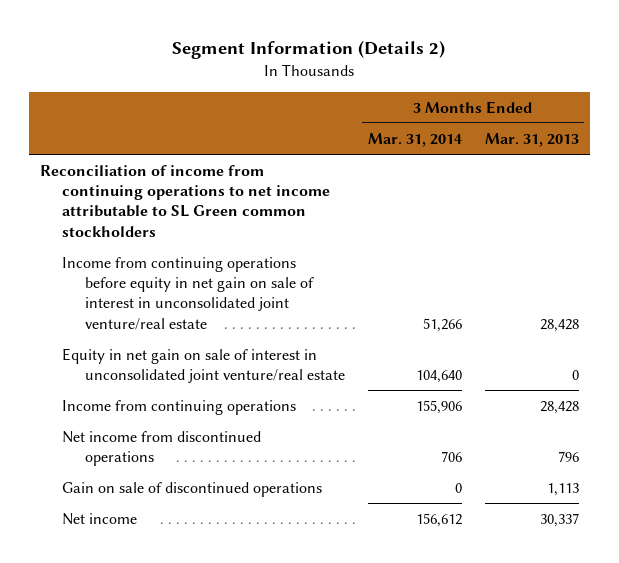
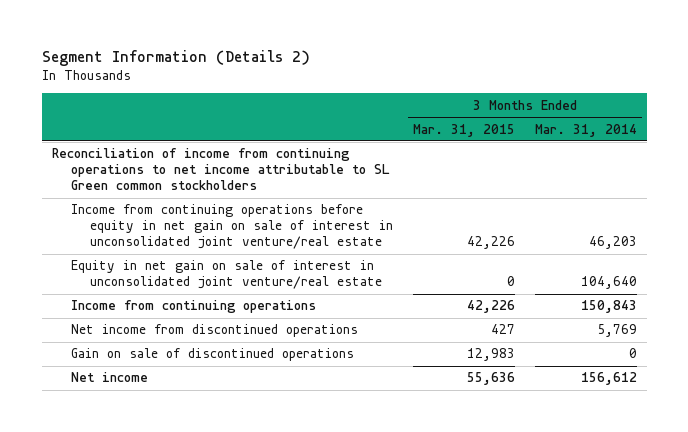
[484,132,579,147] Mar. 31, 2013 -> none
none -> [412,123,515,137] Mar. 31, 2015
[422,317,462,332] 51,266 -> [588,236,637,250] 46,203
[415,399,462,414] 155,906 -> [580,300,637,314] 150,843
[440,451,462,463] 706 -> [596,324,637,338] 5,769

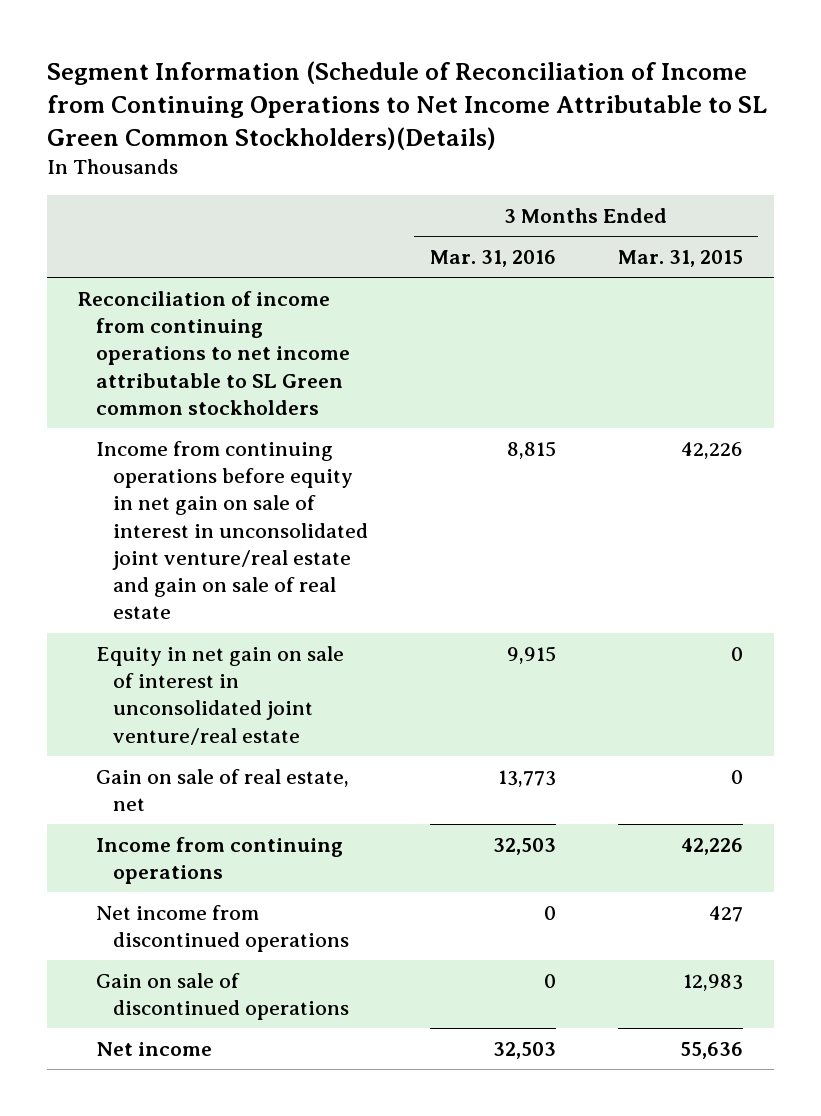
[41,50,310,67] Segment Information (Details 2) -> [47,61,768,150] Segment Information (Schedule of Reconciliation of Income from Continuing Operations to Net Income Attributable to SL Green Common Stockholders)(Details)
[534,123,637,137] Mar. 31, 2014 -> none
none -> [429,250,556,268] Mar. 31, 2016
[70,204,393,250] Income from continuing operations before equity in net gain on sale of interest in unconsolidated joint venture/real estate -> [95,440,368,620] Income from continuing operations before equity in net gain on sale of interest in unconsolidated joint venture/real estate and gain on sale of real estate
none -> [95,768,349,812] Gain on sale of real estate, net

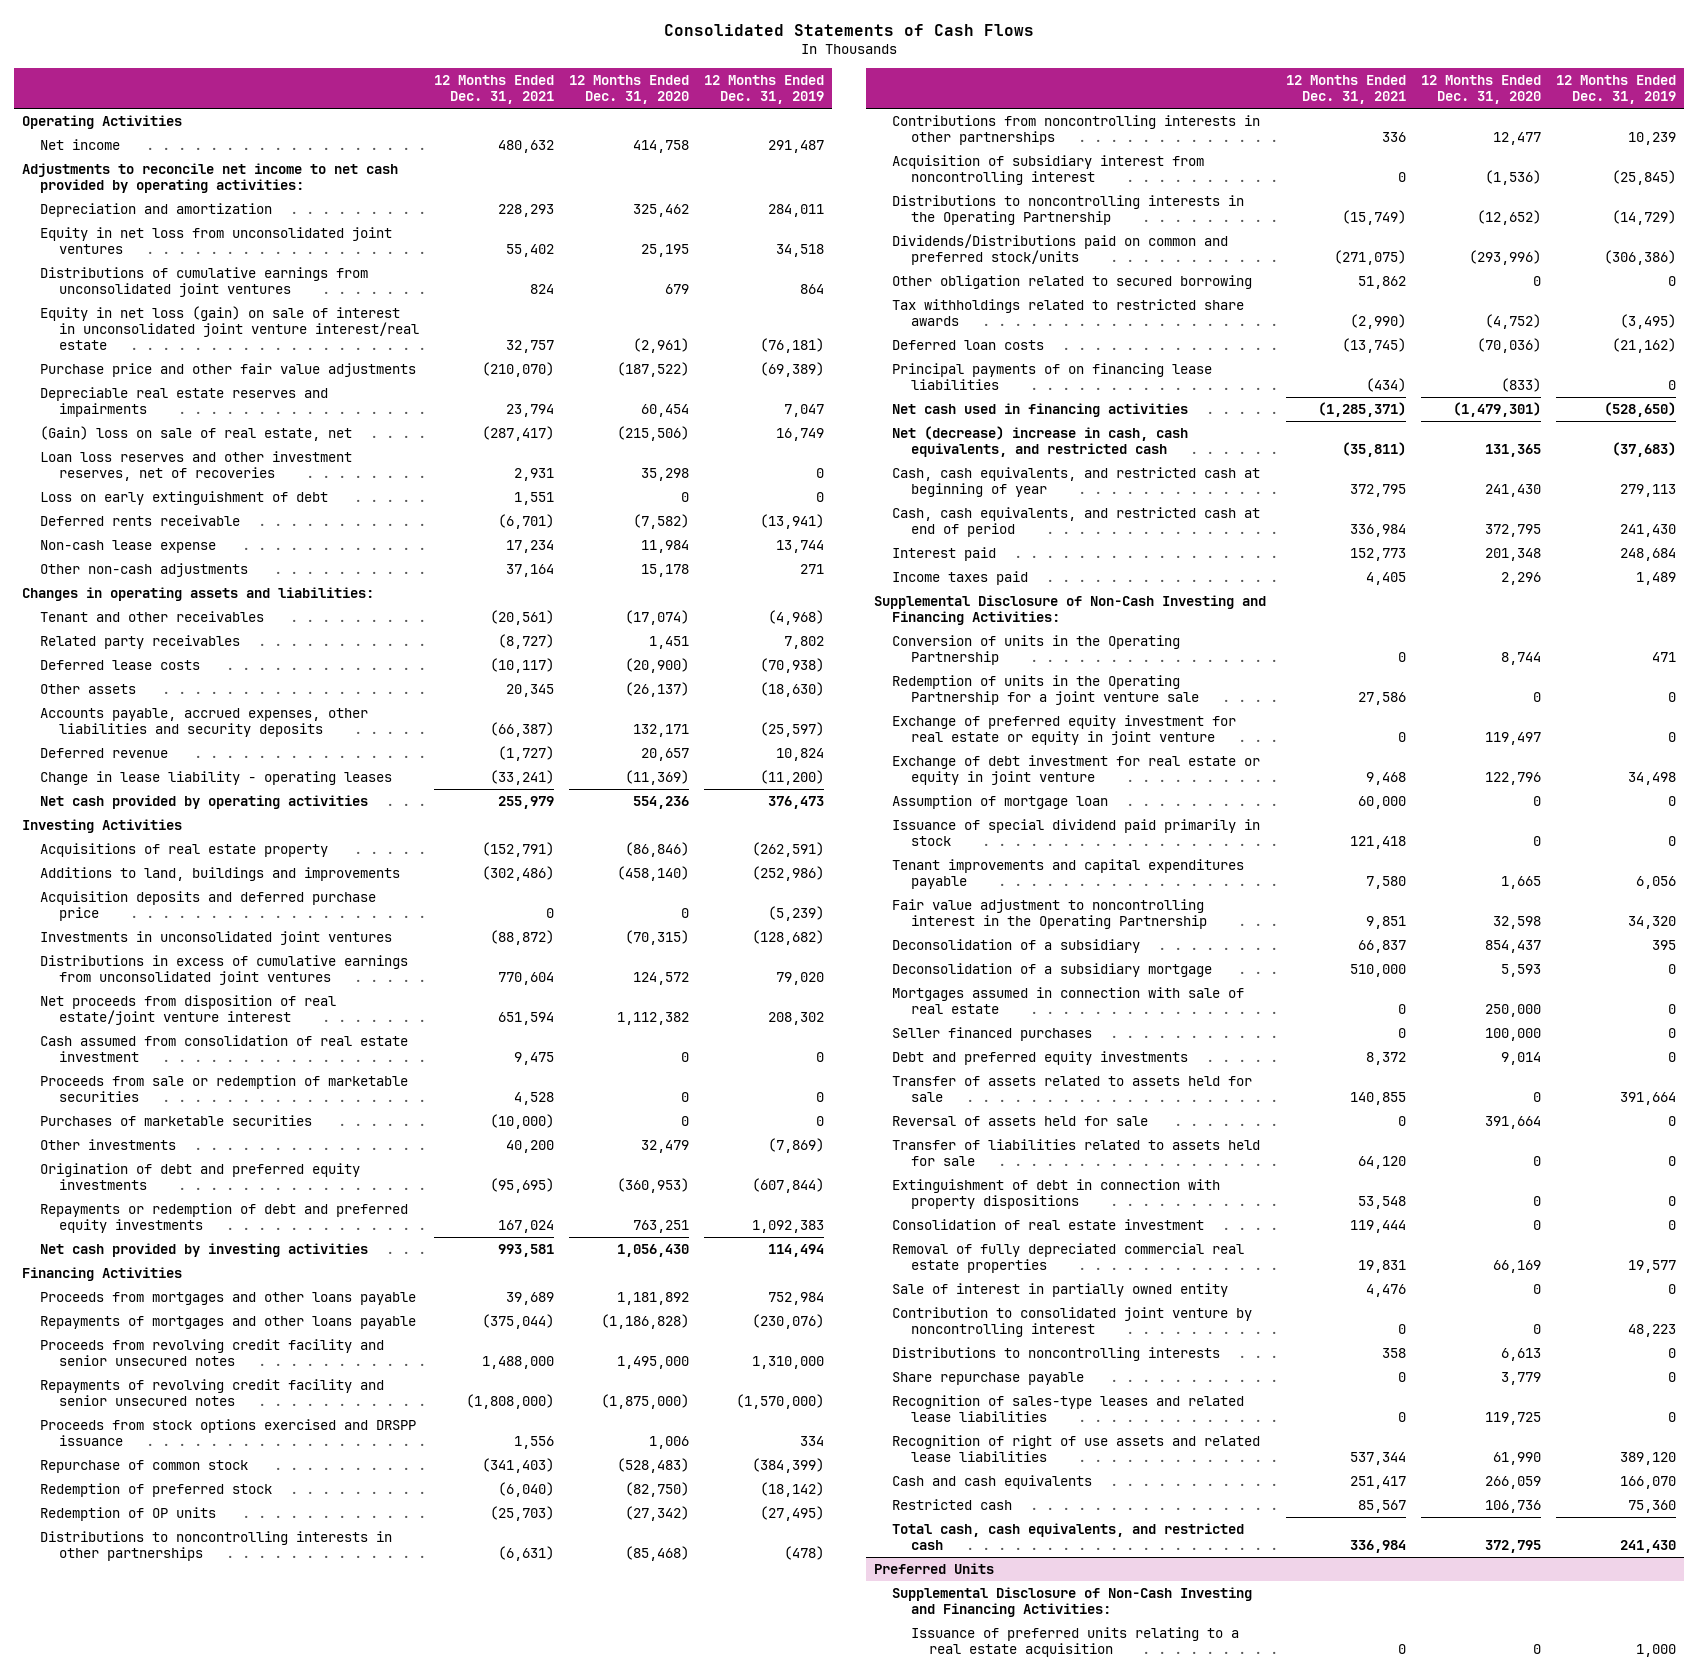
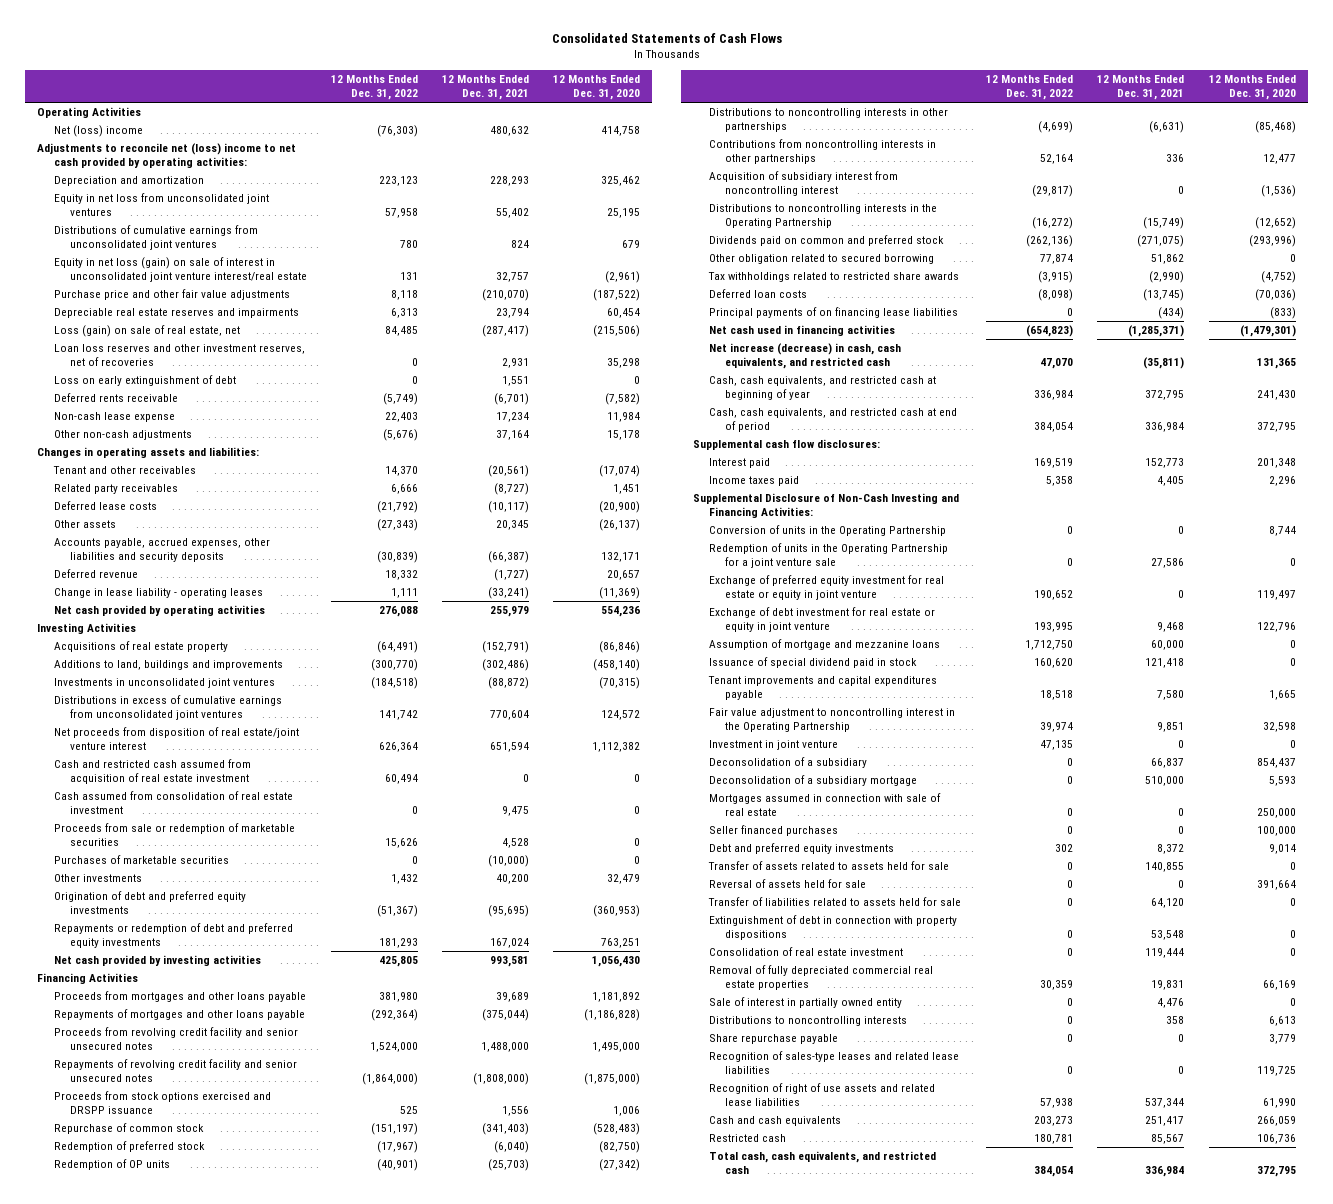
[704,75,825,105] 12 Months Ended Dec. 31, 2019 -> none
none -> [330,74,418,101] 12 Months Ended Dec. 31, 2022
[40,138,121,150] Net income -> [53,125,143,138] Net (loss) income
[21,162,398,194] Adjustments to reconcile net income to net cash provided by operating activities: -> [37,143,297,169] Adjustments to reconcile net (loss) income to net cash provided by operating activities:
[40,425,353,441] (Gain) loss on sale of real estate, net -> [53,325,240,338] Loss (gain) on sale of real estate, net
[40,890,377,922] Acquisition deposits and deferred purchase price -> none
none -> [53,759,251,785] Cash and restricted cash assumed from acquisition of real estate investment
[892,233,1229,266] Dividends/Distributions paid on common and preferred stock/units -> [708,235,944,247] Dividends paid on common and preferred stock
[892,425,1189,458] Net (decrease) increase in cash, cash equivalents, and restricted cash -> [708,343,901,370] Net increase (decrease) in cash, cash equivalents, and restricted cash
none -> [692,439,880,451] Supplemental cash flow disclosures:
[892,794,1109,809] Assumption of mortgage loan -> [708,639,940,651] Assumption of mortgage and mezzanine loans
[892,818,1261,847] Issuance of special dividend paid primarily in stock -> [708,657,917,669] Issuance of special dividend paid in stock
none -> [708,740,838,751] Investment in joint venture
[892,1306,1253,1338] Contribution to consolidated joint venture by noncontrolling interest -> none
[873,1562,994,1574] Preferred Units -> none
[892,1586,1253,1618] Supplemental Disclosure of Non-Cash Investing and Financing Activities: -> none
[910,1626,1239,1658] Issuance of preferred units relating to a real estate acquisition -> none

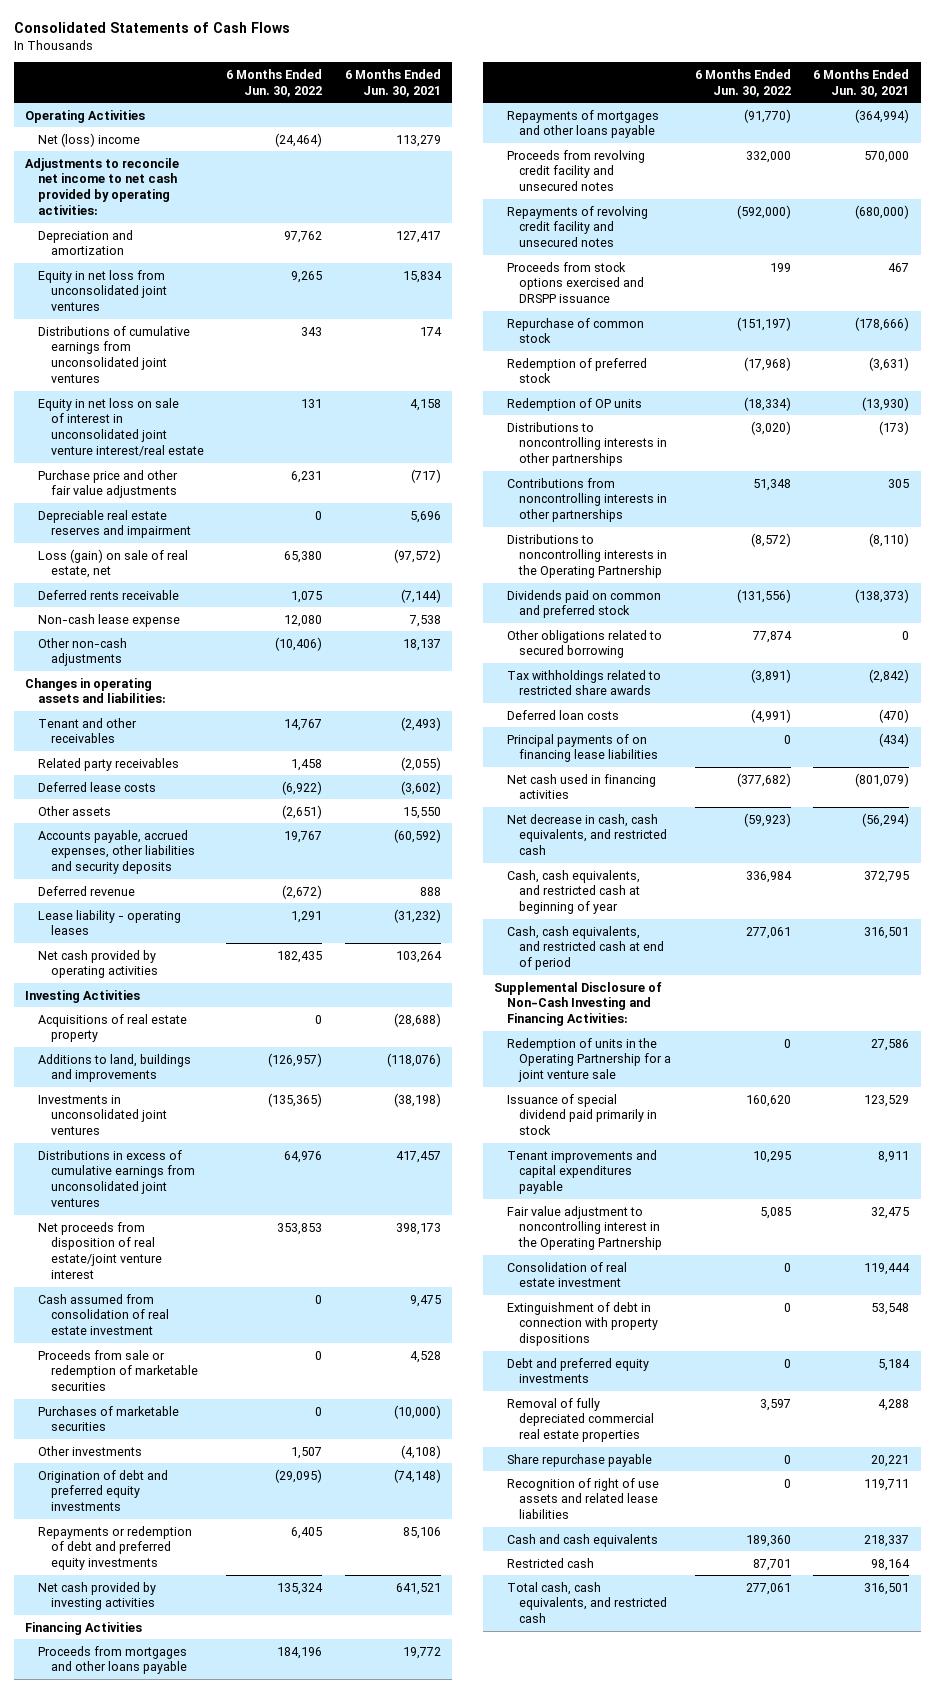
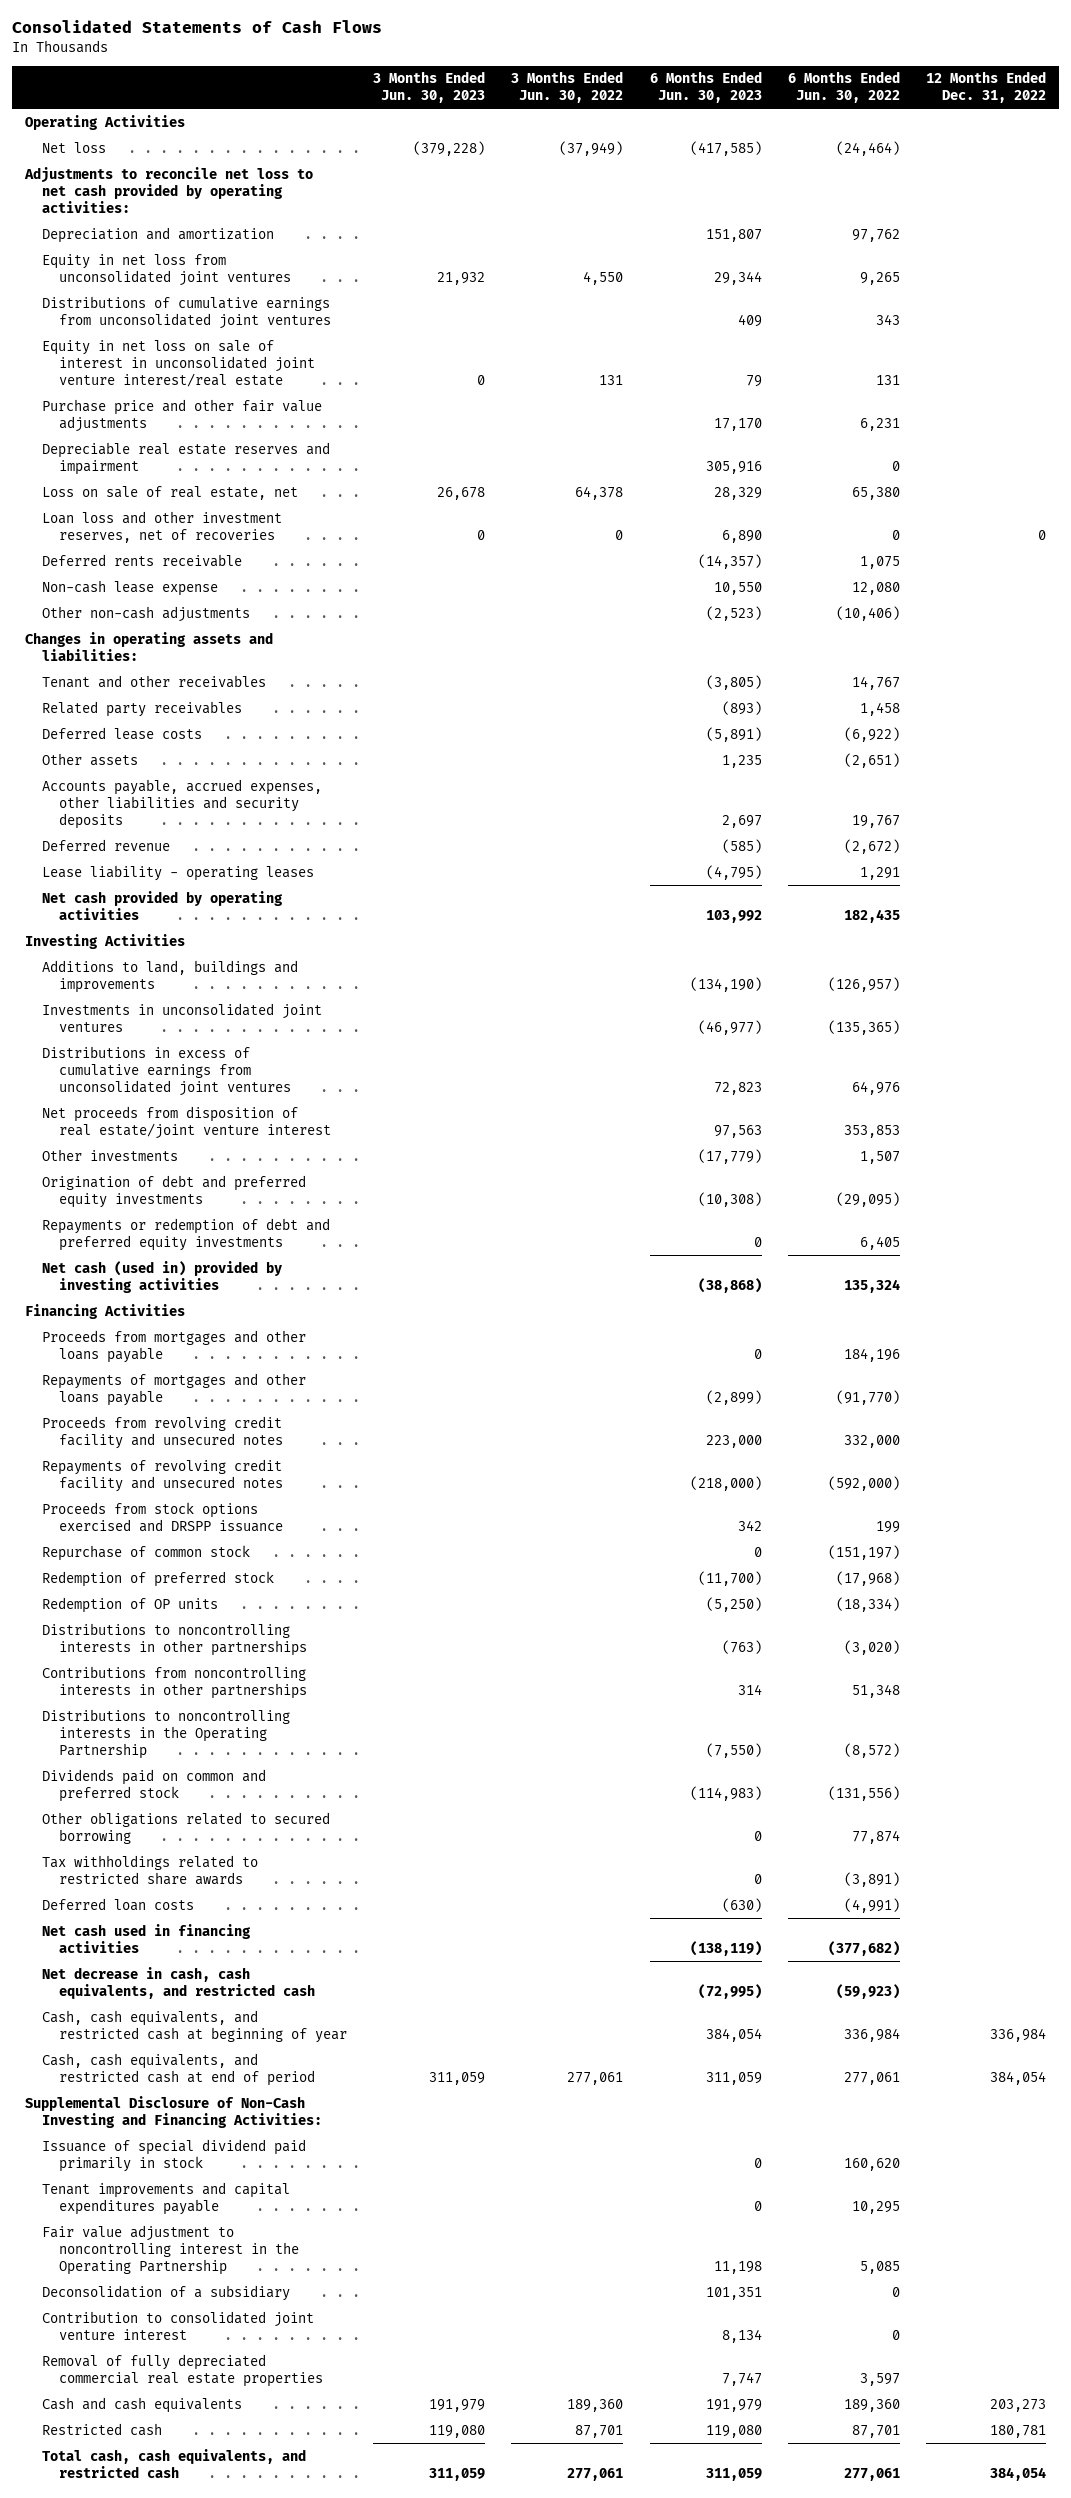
[344,68,441,97] 6 Months Ended Jun. 30, 2021 -> none
none -> [373,71,486,104] 3 Months Ended Jun. 30, 2023
none -> [511,71,624,104] 3 Months Ended Jun. 30, 2022
none -> [649,71,762,104] 6 Months Ended Jun. 30, 2023
none -> [926,71,1047,104] 12 Months Ended Dec. 31, 2022
[37,132,140,147] Net (loss) income -> [42,141,107,153] Net loss
[25,157,180,216] Adjustments to reconcile net income to net cash provided by operating activities: -> [24,166,314,213] Adjustments to reconcile net loss to net cash provided by operating activities:
[37,548,188,579] Loss (gain) on sale of real estate, net -> [42,485,299,500] Loss on sale of real estate, net
none -> [42,510,283,543] Loan loss and other investment reserves, net of recoveries
[37,1013,187,1043] Acquisitions of real estate property -> none
[37,1293,169,1336] Cash assumed from consolidation of real estate investment -> none
[37,1349,198,1392] Proceeds from sale or redemption of marketable securities -> none
[37,1405,179,1432] Purchases of marketable securities -> none
[37,1581,156,1611] Net cash provided by investing activities -> [42,1260,283,1293] Net cash (used in) provided by investing activities
[506,733,659,763] Principal payments of on financing lease liabilities -> none
[506,1037,672,1083] Redemption of units in the Operating Partnership for a joint venture sale -> none
[506,1261,627,1288] Consolidation of real estate investment -> none
[506,1301,659,1347] Extinguishment of debt in connection with property dispositions -> none
[506,1357,649,1384] Debt and preferred equity investments -> none
none -> [42,2284,291,2301] Deconsolidation of a subsidiary
none -> [42,2310,315,2340] Contribution to consolidated joint venture interest
[506,1453,652,1467] Share repurchase payable -> none
[506,1477,659,1520] Recognition of right of use assets and related lease liabilities -> none

